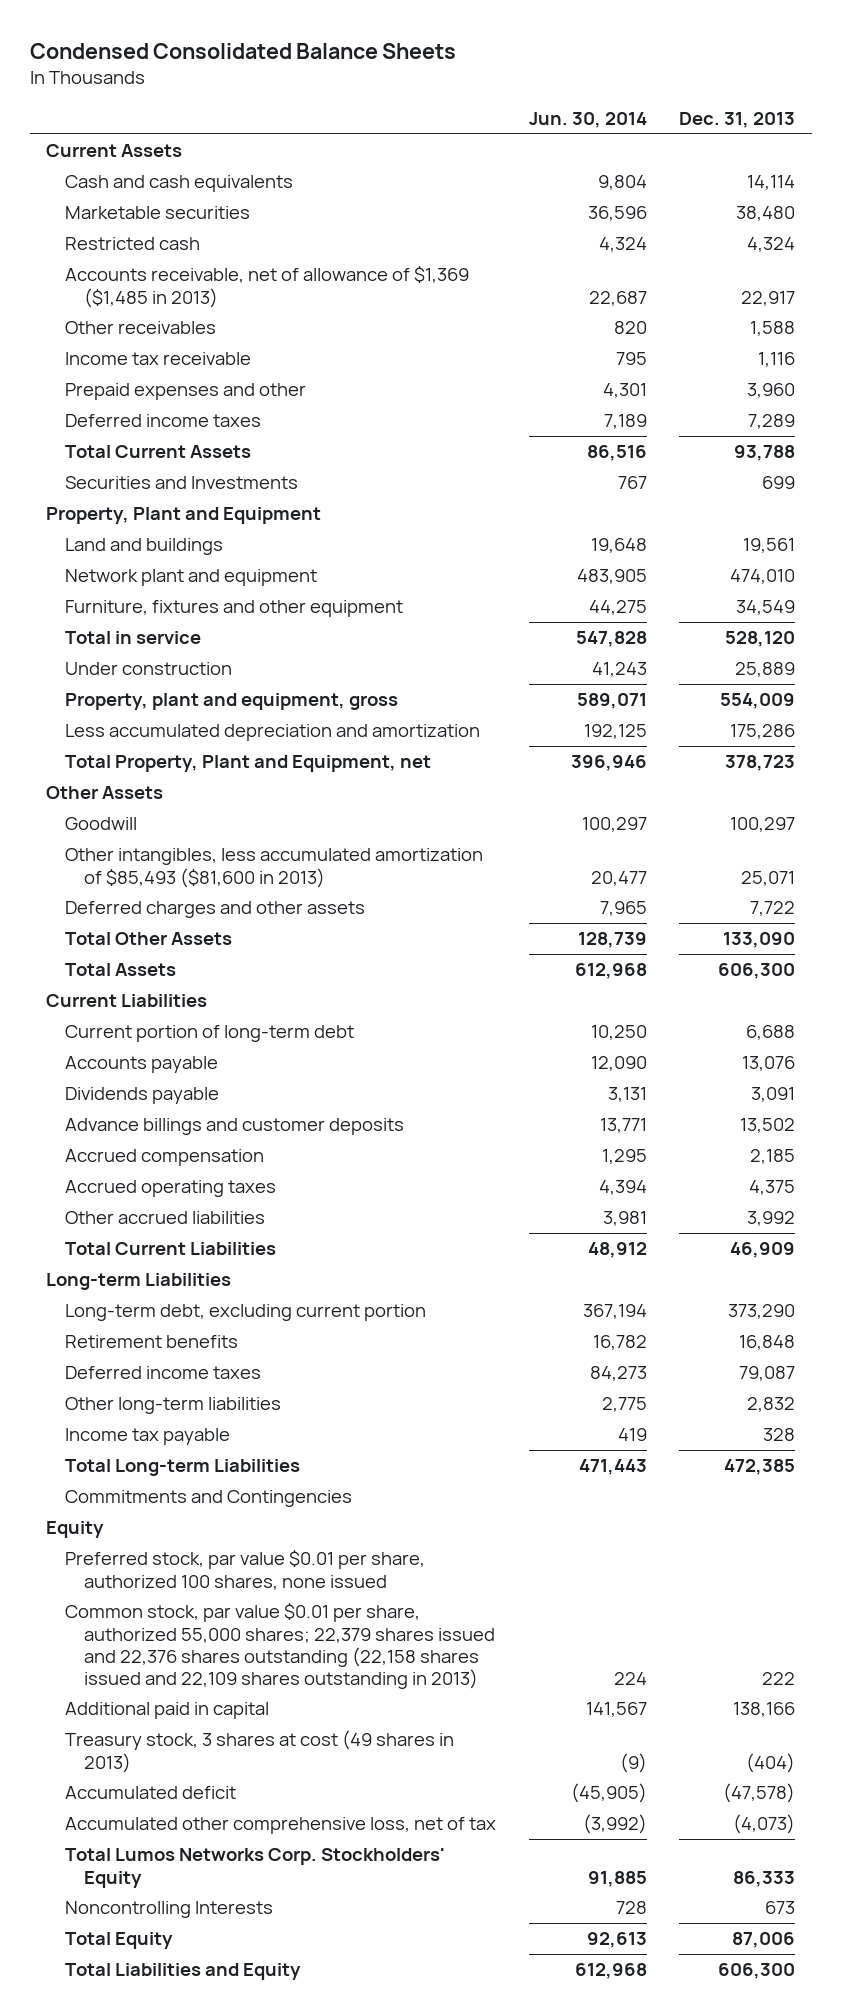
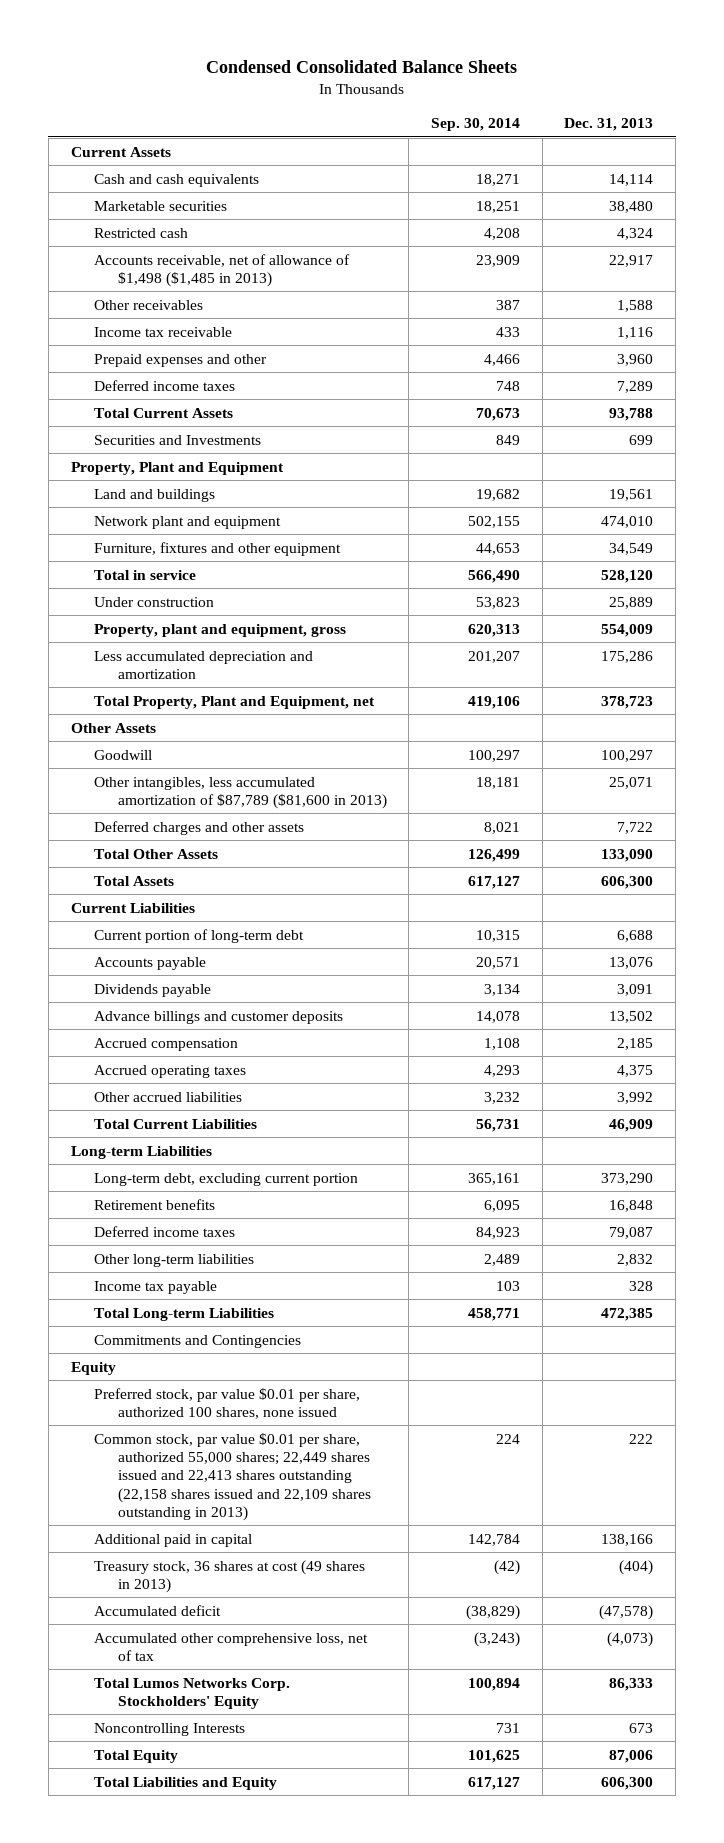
[528,111,647,128] Jun. 30, 2014 -> none
none -> [431,118,521,132] Sep. 30, 2014
[64,266,469,308] Accounts receivable, net of allowance of $1,369 ($1,485 in 2013) -> [94,253,351,287] Accounts receivable, net of allowance of $1,498 ($1,485 in 2013)
[64,848,483,888] Other intangibles, less accumulated amortization of $85,493 ($81,600 in 2013) -> [94,776,387,809] Other intangibles, less accumulated amortization of $87,789 ($81,600 in 2013)
[64,1603,495,1689] Common stock, par value $0.01 per share, authorized 55,000 shares; 22,379 shares issued and 22,376 shares outstanding (22,158 shares issued and 22,109 shares outstanding in 2013) -> [94,1432,371,1521] Common stock, par value $0.01 per share, authorized 55,000 shares; 22,449 shares issued and 22,413 shares outstanding (22,158 shares issued and 22,109 shares outstanding in 2013)
[64,1730,454,1773] Treasury stock, 3 shares at cost (49 shares in 2013) -> [94,1559,366,1593] Treasury stock, 36 shares at cost (49 shares in 2013)

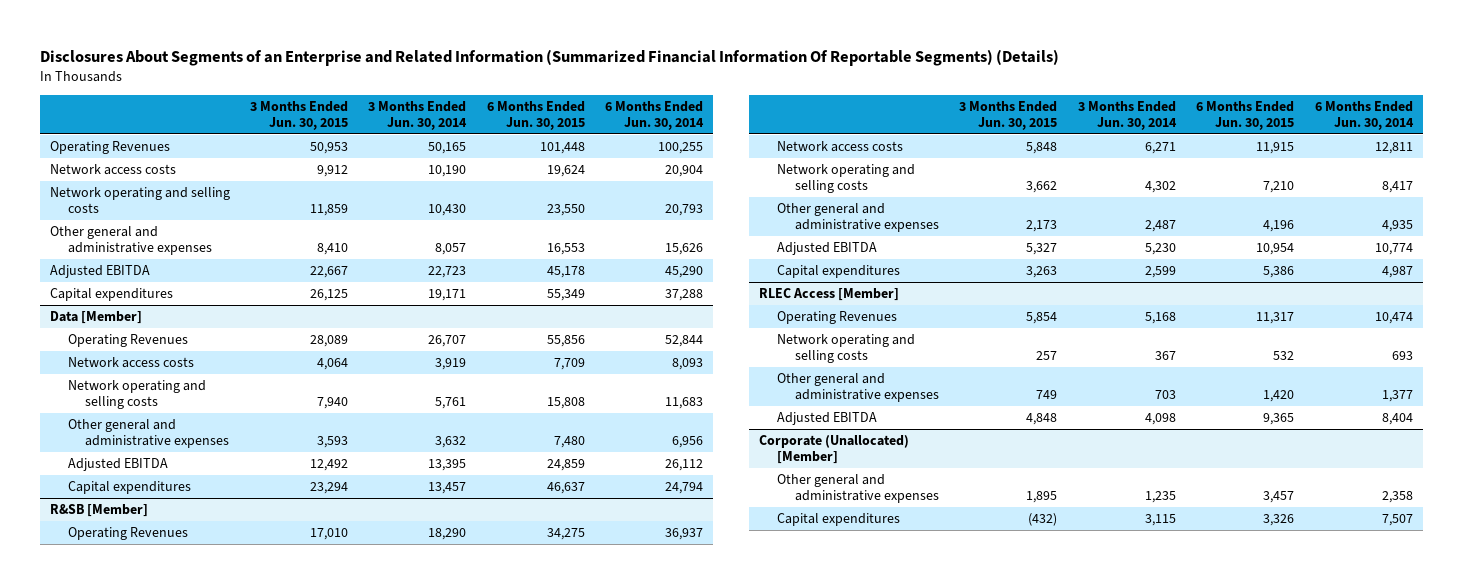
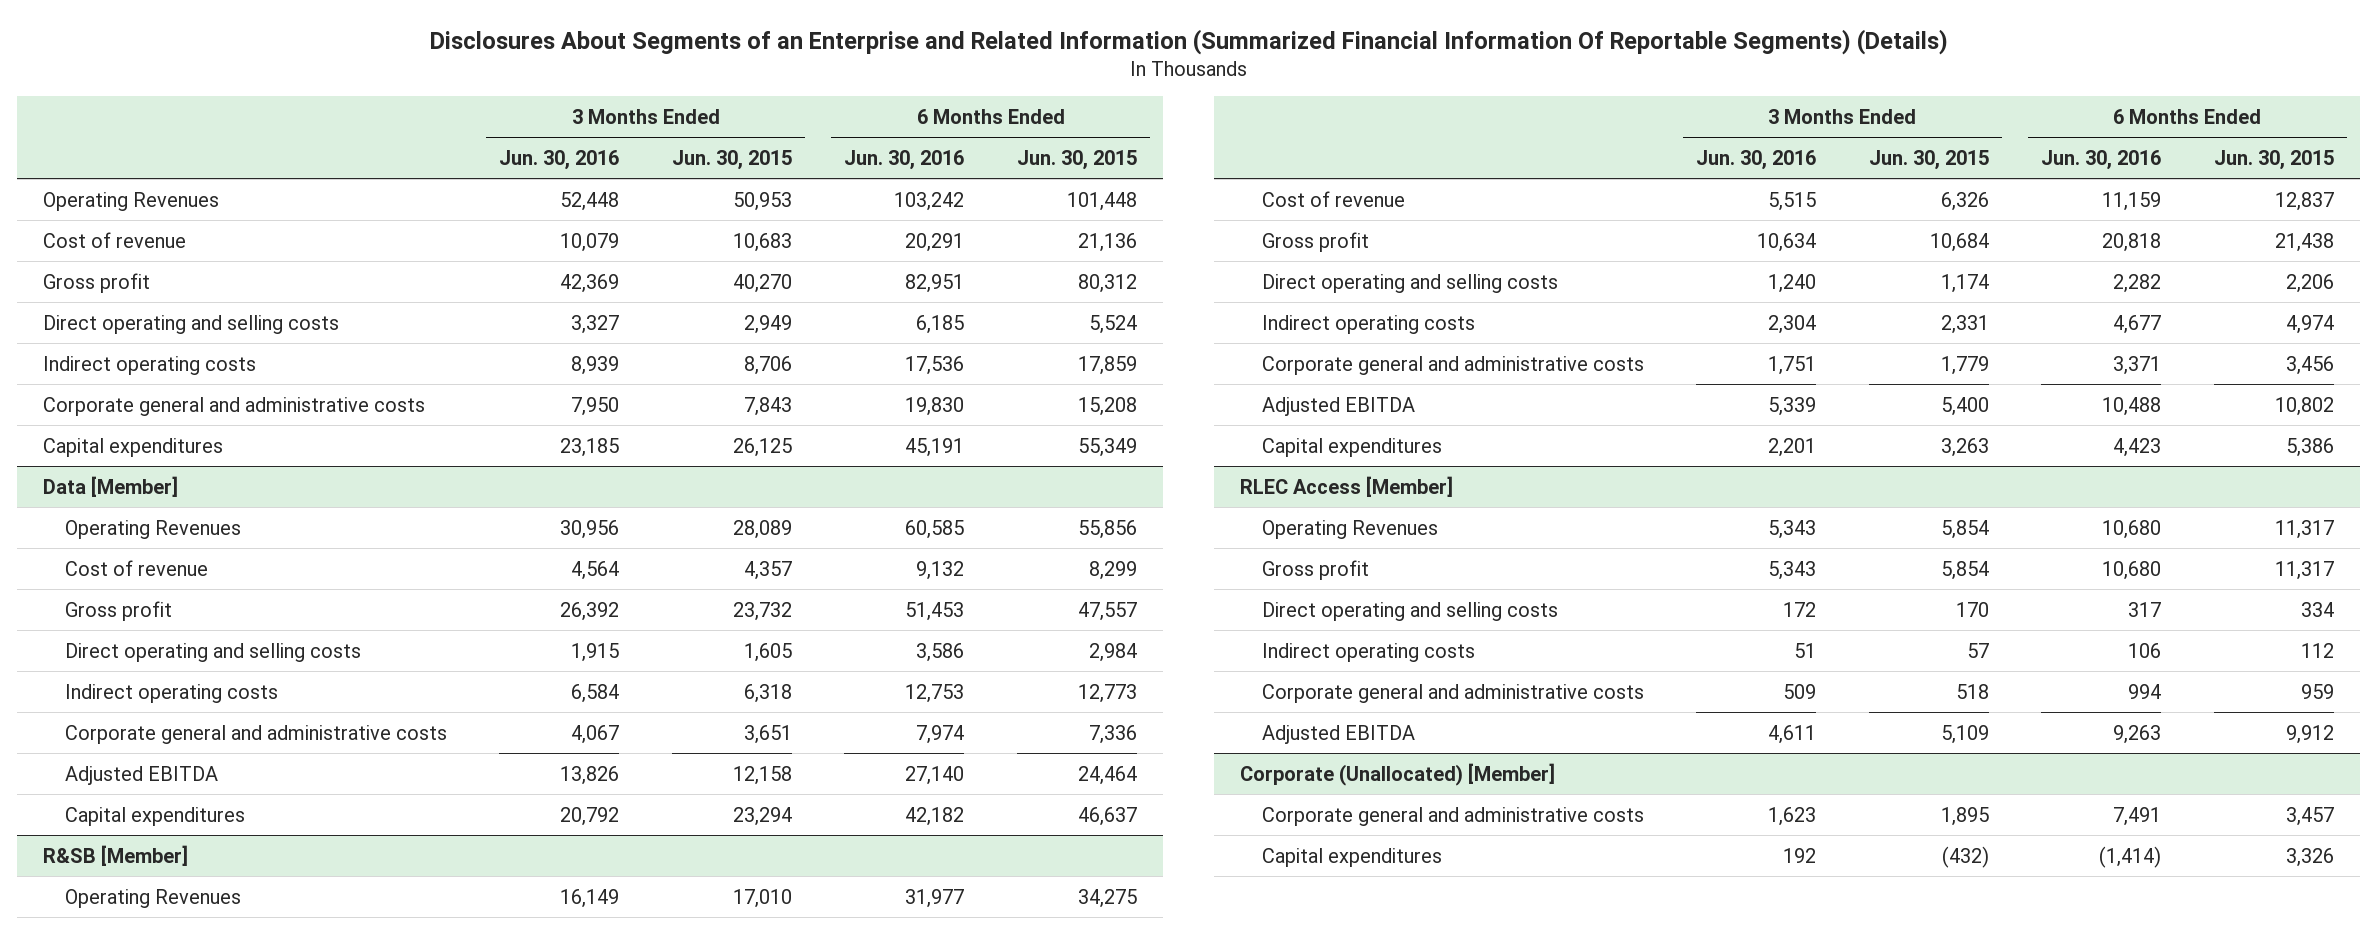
[368,100,468,131] 3 Months Ended Jun. 30, 2014 -> none
[605,100,705,131] 6 Months Ended Jun. 30, 2014 -> none
none -> [499,150,620,171] Jun. 30, 2016
none -> [844,150,965,171] Jun. 30, 2016
[49,163,176,175] Network access costs -> none
[49,264,150,278] Adjusted EBITDA -> none
none -> [43,231,187,248] Cost of revenue
none -> [43,272,151,293] Gross profit
[49,186,230,214] Network operating and selling costs -> [43,314,340,334] Direct operating and selling costs
[310,204,349,217] 11,859 -> [743,314,792,334] 2,949
[546,204,585,217] 23,550 -> [1089,314,1138,334] 5,524
none -> [43,355,257,375] Indirect operating costs
[49,225,212,256] Other general and administrative expenses -> [43,396,426,416] Corporate general and administrative costs
[317,243,349,256] 8,410 -> [743,396,792,416] 7,843
[546,243,585,256] 16,553 -> [1078,396,1138,416] 15,208
[67,356,194,368] Network access costs -> none
none -> [64,559,208,576] Cost of revenue
none -> [64,600,172,621] Gross profit
[67,379,206,410] Network operating and selling costs -> [64,642,361,662] Direct operating and selling costs
[317,397,349,410] 7,940 -> [743,642,792,662] 1,605
[546,397,585,410] 15,808 -> [1089,642,1138,662] 2,984
none -> [64,683,278,703] Indirect operating costs
[67,418,230,449] Other general and administrative expenses -> [64,724,447,744] Corporate general and administrative costs
[317,436,349,449] 3,593 -> [743,724,792,744] 3,651
[553,436,585,449] 7,480 -> [1089,724,1138,744] 7,336
[310,458,349,471] 12,492 -> [732,765,792,785] 12,158
[546,458,585,471] 24,859 -> [1078,765,1138,785] 24,464
[776,140,903,152] Network access costs -> none
none -> [1261,190,1405,207] Cost of revenue
none -> [1261,231,1369,252] Gross profit
[776,163,915,194] Network operating and selling costs -> [1261,273,1558,293] Direct operating and selling costs
[1026,181,1058,194] 3,662 -> [1940,273,1989,293] 1,174
[1263,181,1295,194] 7,210 -> [2285,273,2334,293] 2,206
none -> [1261,314,1475,334] Indirect operating costs
[776,202,939,233] Other general and administrative expenses -> [1261,355,1644,375] Corporate general and administrative costs
[1026,220,1058,233] 2,173 -> [1940,355,1989,375] 1,779
[1263,220,1295,233] 4,196 -> [2285,355,2334,375] 3,456
[1026,242,1058,255] 5,327 -> [1940,396,1989,416] 5,400
[1256,242,1295,255] 10,954 -> [2274,396,2334,416] 10,802
none -> [1261,559,1369,580] Gross profit
[776,333,915,364] Network operating and selling costs -> [1261,601,1558,621] Direct operating and selling costs
[1036,351,1058,361] 257 -> [1955,601,1989,617] 170
[1273,351,1295,361] 532 -> [2300,601,2334,617] 334
none -> [1261,642,1475,662] Indirect operating costs
[776,372,939,403] Other general and administrative expenses -> [1261,683,1644,703] Corporate general and administrative costs
[1036,390,1058,400] 749 -> [1955,683,1989,699] 518
[1263,390,1295,403] 1,420 -> [2300,683,2334,699] 959
[1026,412,1058,425] 4,848 -> [1940,724,1989,744] 5,109
[1263,412,1295,425] 9,365 -> [2285,724,2334,744] 9,912
[776,473,939,504] Other general and administrative expenses -> [1261,806,1644,826] Corporate general and administrative costs

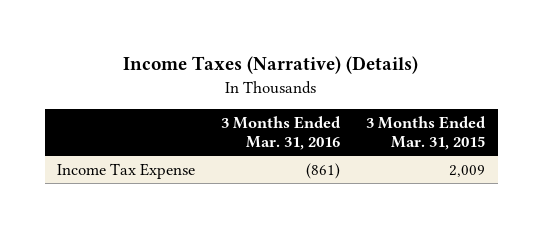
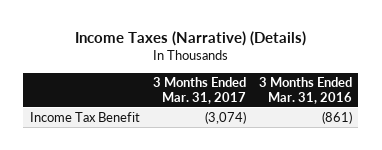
[365,116,486,151] 3 Months Ended Mar. 31, 2015 -> none
none -> [152,76,246,105] 3 Months Ended Mar. 31, 2017
[57,162,196,179] Income Tax Expense -> [29,111,140,122] Income Tax Benefit

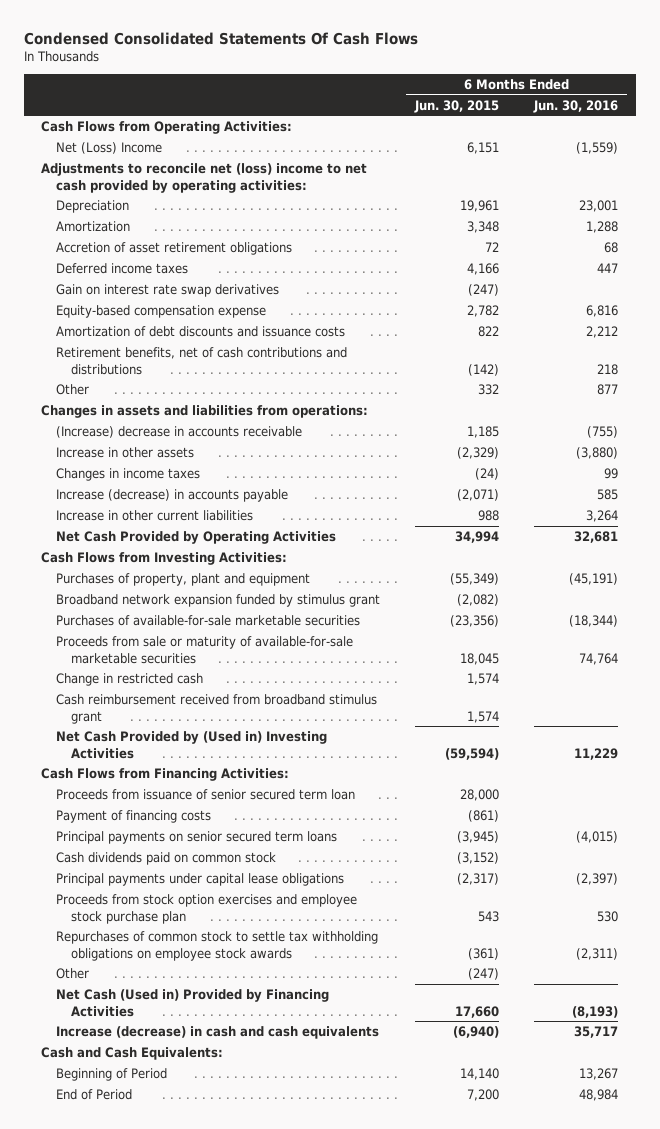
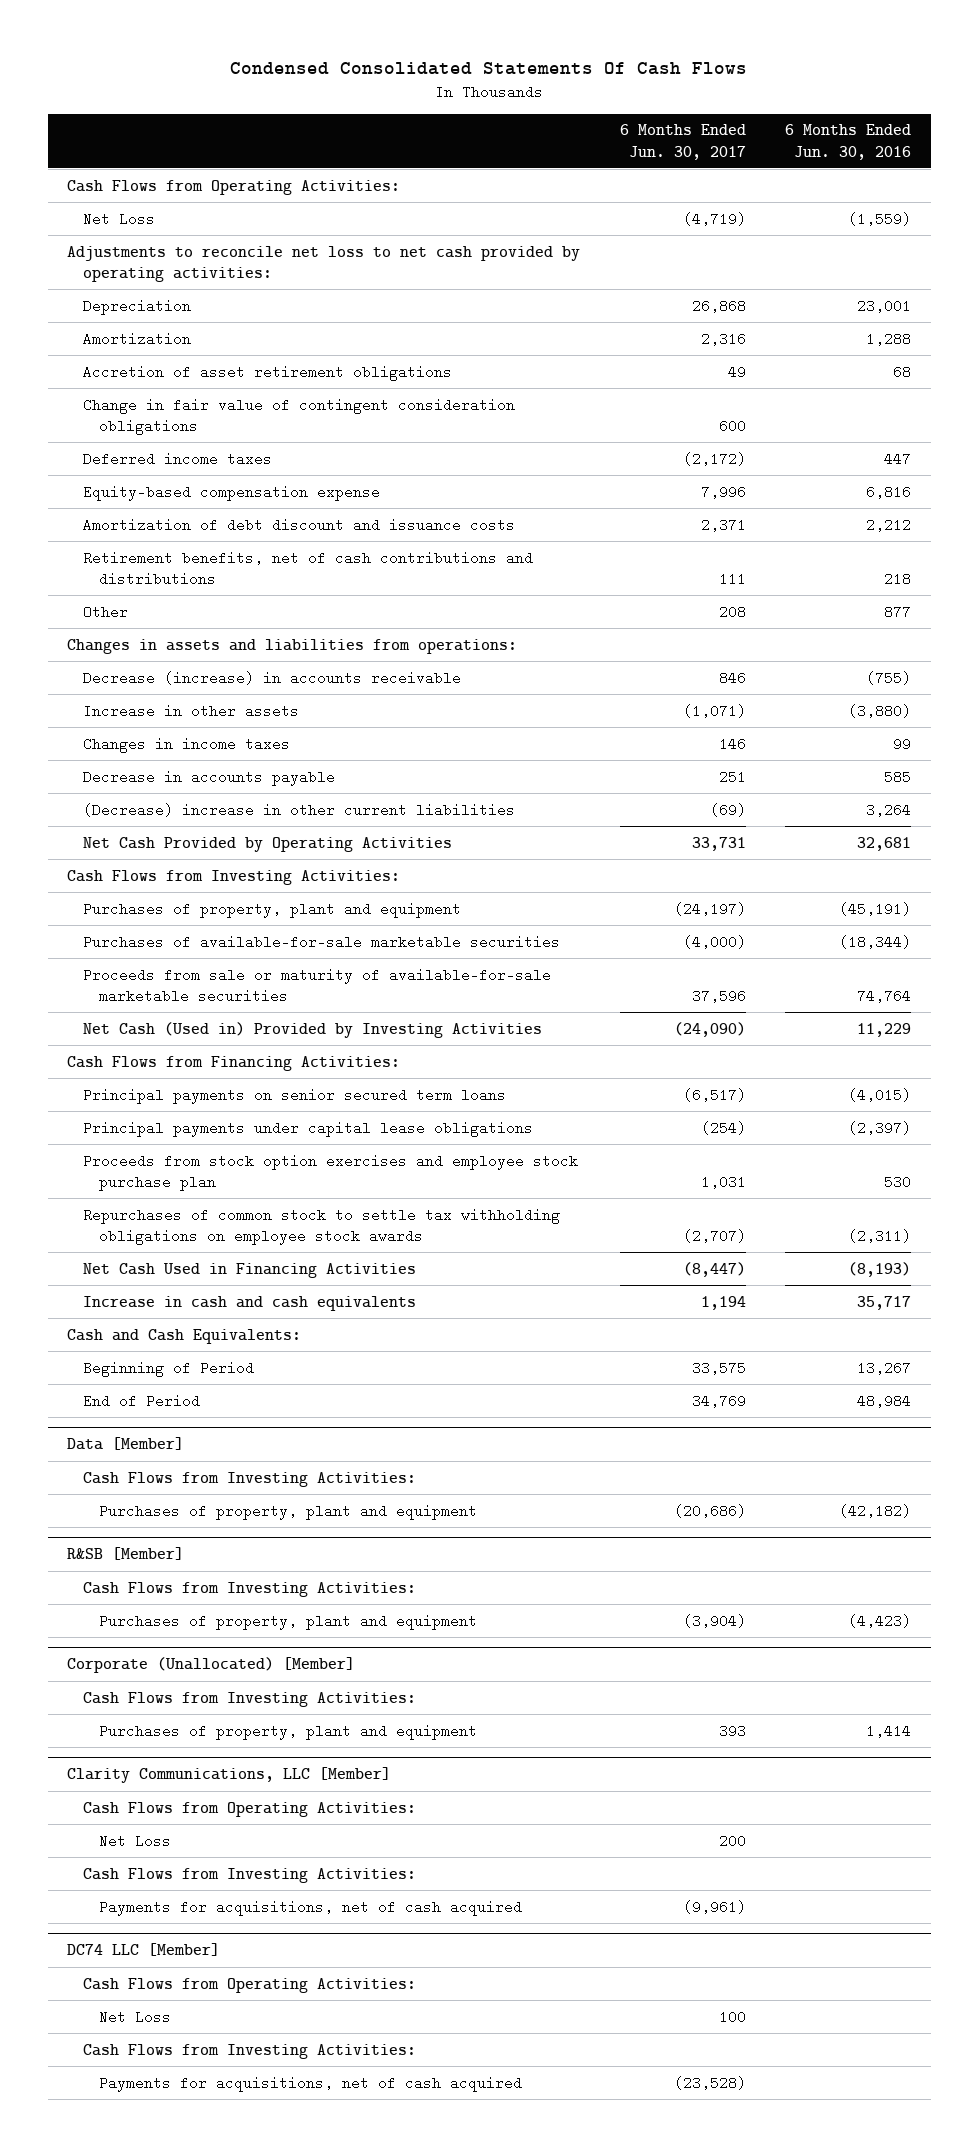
[414,99,500,113] Jun. 30, 2015 -> none
none -> [619,124,746,160] 6 Months Ended Jun. 30, 2017
[56,141,163,154] Net (Loss) Income -> [83,211,156,226] Net Loss
[41,162,368,193] Adjustments to reconcile net (loss) income to net cash provided by operating activities: -> [67,245,581,283] Adjustments to reconcile net loss to net cash provided by operating activities:
none -> [83,397,516,436] Change in fair value of contingent consideration obligations
[56,283,280,297] Gain on interest rate swap derivatives -> none
[56,325,346,337] Amortization of debt discounts and issuance costs -> [83,517,516,532] Amortization of debt discount and issuance costs
[56,425,303,438] (Increase) decrease in accounts receivable -> [83,670,462,685] Decrease (increase) in accounts receivable
[56,488,289,502] Increase (decrease) in accounts payable -> [83,769,336,786] Decrease in accounts payable
[56,509,254,521] Increase in other current liabilities -> [83,802,516,817] (Decrease) increase in other current liabilities
[56,593,381,607] Broadband network expansion funded by stimulus grant -> none
[56,672,204,686] Change in restricted cash -> none
[56,693,378,724] Cash reimbursement received from broadband stimulus grant -> none
[56,730,328,759] Net Cash Provided by (Used in) Investing Activities -> [83,1021,543,1038] Net Cash (Used in) Provided by Investing Activities
[56,788,356,800] Proceeds from issuance of senior secured term loan -> none
[56,809,212,823] Payment of financing costs -> none
[56,851,277,865] Cash dividends paid on common stock -> none
[56,967,90,979] Other -> none
[56,988,330,1017] Net Cash (Used in) Provided by Financing Activities -> [83,1262,417,1278] Net Cash Used in Financing Activities
[56,1025,380,1039] Increase (decrease) in cash and cash equivalents -> [83,1295,417,1311] Increase in cash and cash equivalents
none -> [67,1437,185,1451] Data [Member]
none -> [83,1471,417,1487] Cash Flows from Investing Activities:
none -> [98,1503,477,1520] Purchases of property, plant and equipment
none -> [67,1547,185,1561] R&SB [Member]
none -> [83,1581,417,1597] Cash Flows from Investing Activities:
none -> [98,1613,477,1630] Purchases of property, plant and equipment
none -> [67,1657,356,1674] Corporate (Unallocated) [Member]
none -> [83,1691,417,1707] Cash Flows from Investing Activities:
none -> [98,1723,477,1740] Purchases of property, plant and equipment
none -> [67,1767,392,1784] Clarity Communications, LLC [Member]
none -> [83,1801,417,1817] Cash Flows from Operating Activities:
none -> [98,1833,171,1848] Net Loss
none -> [83,1867,417,1883] Cash Flows from Investing Activities:
none -> [98,1899,522,1916] Payments for acquisitions, net of cash acquired
none -> [67,1943,221,1957] DC74 LLC [Member]
none -> [83,1977,417,1993] Cash Flows from Operating Activities:
none -> [98,2009,171,2024] Net Loss
none -> [83,2043,417,2059] Cash Flows from Investing Activities:
none -> [98,2075,522,2092] Payments for acquisitions, net of cash acquired

